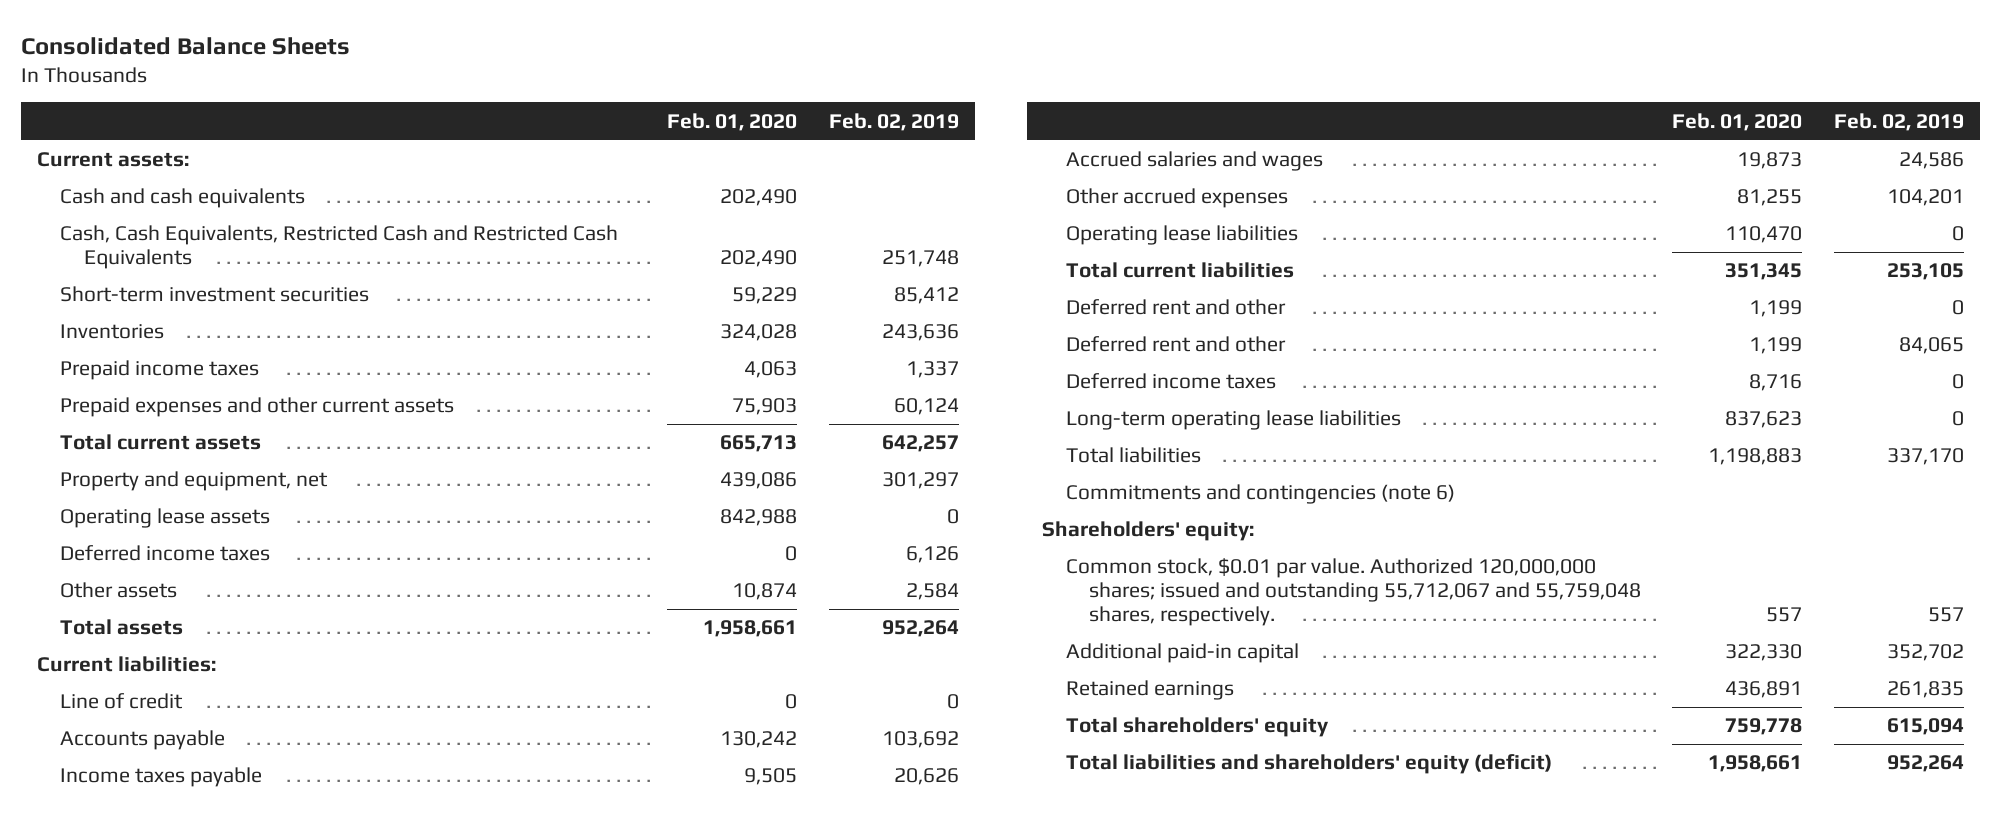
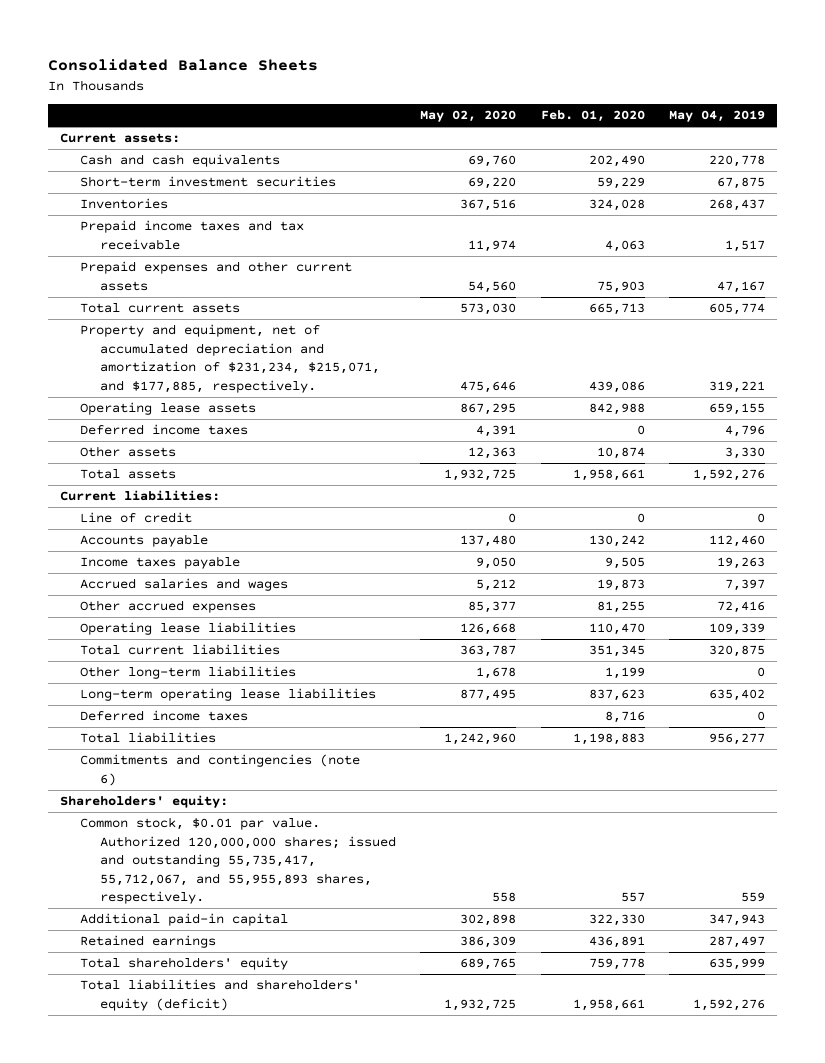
[828,112,959,131] Feb. 02, 2019 -> none
none -> [420,110,517,123] May 02, 2020
none -> [668,110,765,123] May 04, 2019
[60,225,619,270] Cash, Cash Equivalents, Restricted Cash and Restricted Cash Equivalents -> none
[60,360,260,381] Prepaid income taxes -> [80,220,305,250] Prepaid income taxes and tax receivable
[60,471,329,492] Property and equipment, net -> [80,324,381,393] Property and equipment, net of accumulated depreciation and amortization of $231,234, $215,071, and $177,885, respectively.
[1065,299,1286,316] Deferred rent and other -> none
[1065,336,1286,353] Deferred rent and other -> [80,666,297,680] Other long-term liabilities
[1065,373,1276,390] Deferred income taxes -> [80,710,249,722] Deferred income taxes
[1065,558,1641,627] Common stock, $0.01 par value. Authorized 120,000,000 shares; issued and outstanding 55,712,067 and 55,759,048 shares, respectively. -> [80,817,397,905] Common stock, $0.01 par value. Authorized 120,000,000 shares; issued and outstanding 55,735,417, 55,712,067, and 55,955,893 shares, respectively.

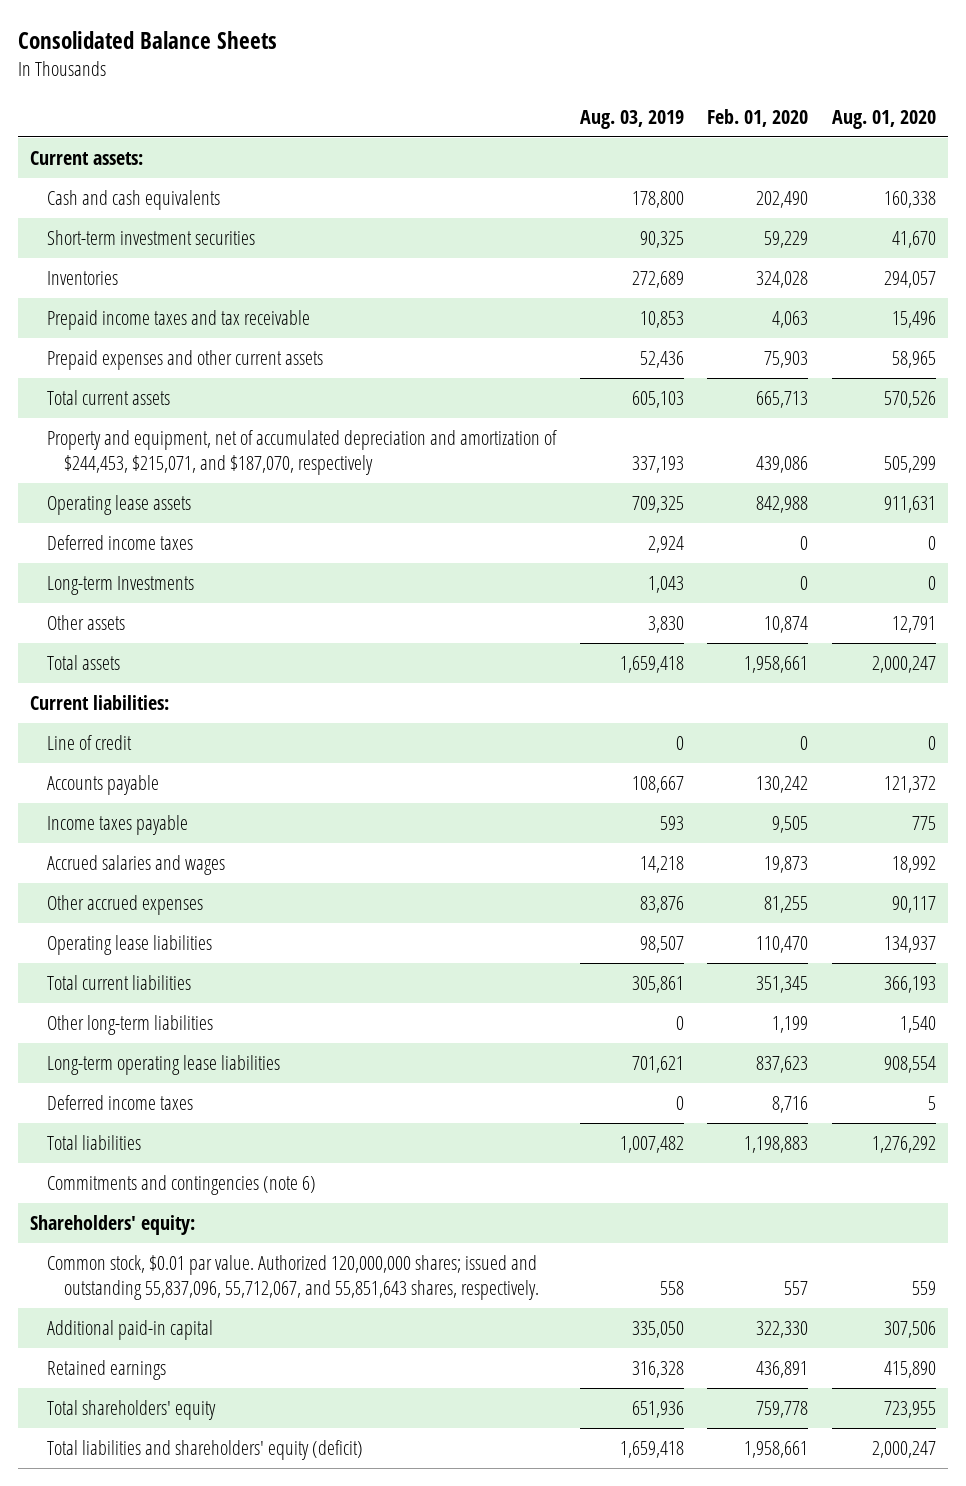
[420,110,517,123] May 02, 2020 -> none
[668,110,765,123] May 04, 2019 -> none
none -> [579,109,684,129] Aug. 03, 2019
none -> [832,109,937,129] Aug. 01, 2020
[80,324,381,393] Property and equipment, net of accumulated depreciation and amortization of $231,234, $215,071, and $177,885, respectively. -> [47,430,558,475] Property and equipment, net of accumulated depreciation and amortization of $244,453, $215,071, and $187,070, respectively
none -> [47,576,195,596] Long-term Investments
[80,817,397,905] Common stock, $0.01 par value. Authorized 120,000,000 shares; issued and outstanding 55,735,417, 55,712,067, and 55,955,893 shares, respectively. -> [47,1255,539,1300] Common stock, $0.01 par value. Authorized 120,000,000 shares; issued and outstanding 55,837,096, 55,712,067, and 55,851,643 shares, respectively.

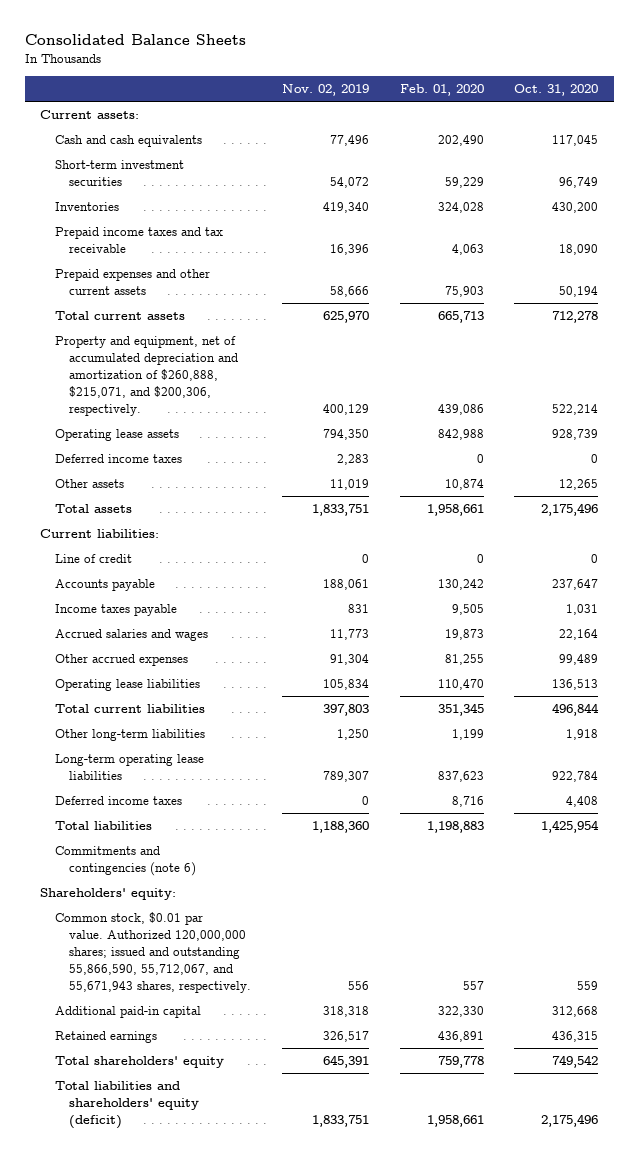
[579,109,684,129] Aug. 03, 2019 -> none
[832,109,937,129] Aug. 01, 2020 -> none
none -> [281,83,369,96] Nov. 02, 2019
none -> [514,83,599,96] Oct. 31, 2020
[47,430,558,475] Property and equipment, net of accumulated depreciation and amortization of $244,453, $215,071, and $187,070, respectively -> [54,336,239,416] Property and equipment, net of accumulated depreciation and amortization of $260,888, $215,071, and $200,306, respectively.
[47,576,195,596] Long-term Investments -> none
[47,1255,539,1300] Common stock, $0.01 par value. Authorized 120,000,000 shares; issued and outstanding 55,837,096, 55,712,067, and 55,851,643 shares, respectively. -> [54,912,252,993] Common stock, $0.01 par value. Authorized 120,000,000 shares; issued and outstanding 55,866,590, 55,712,067, and 55,671,943 shares, respectively.

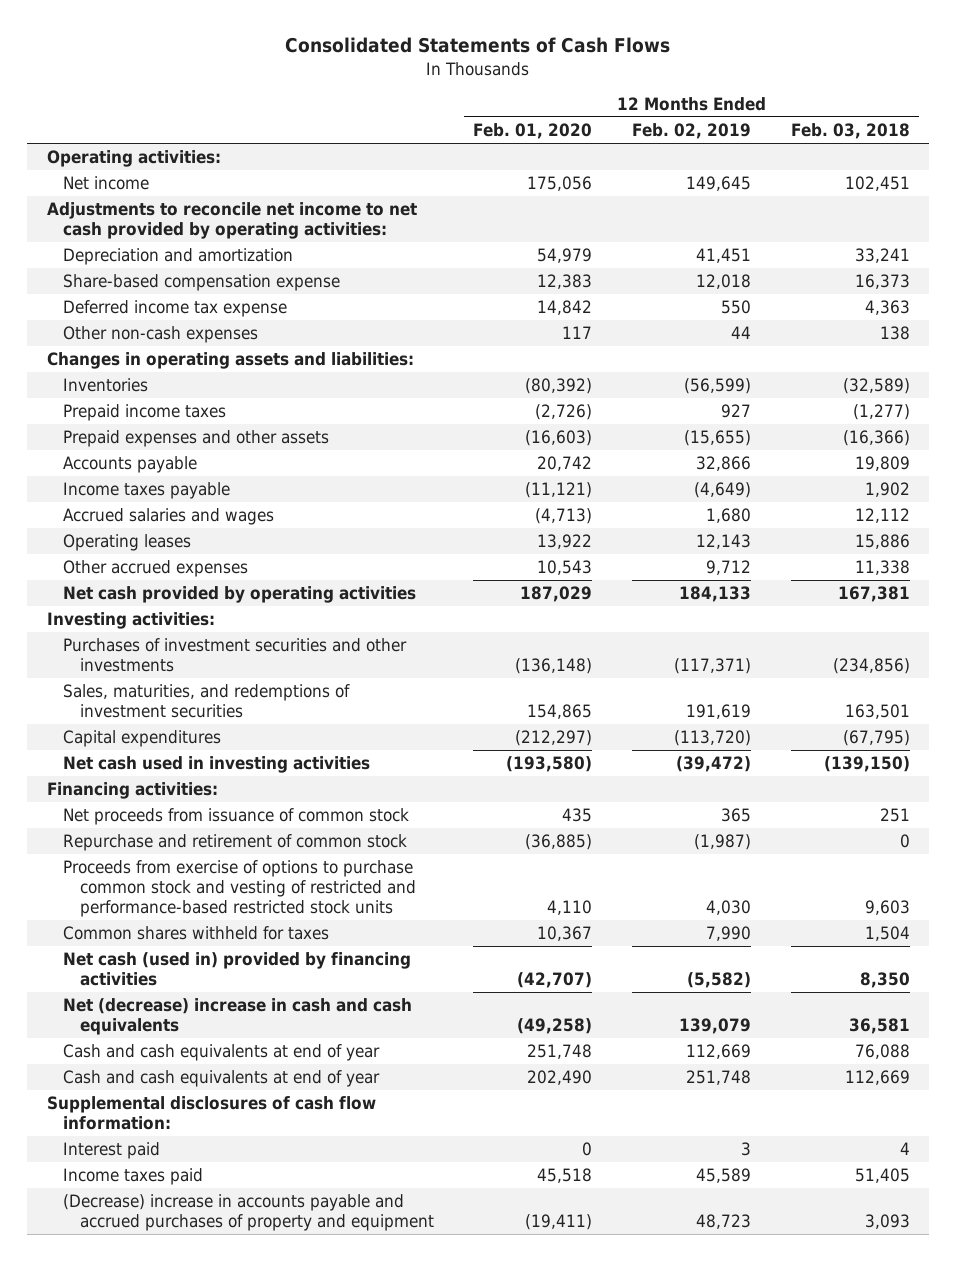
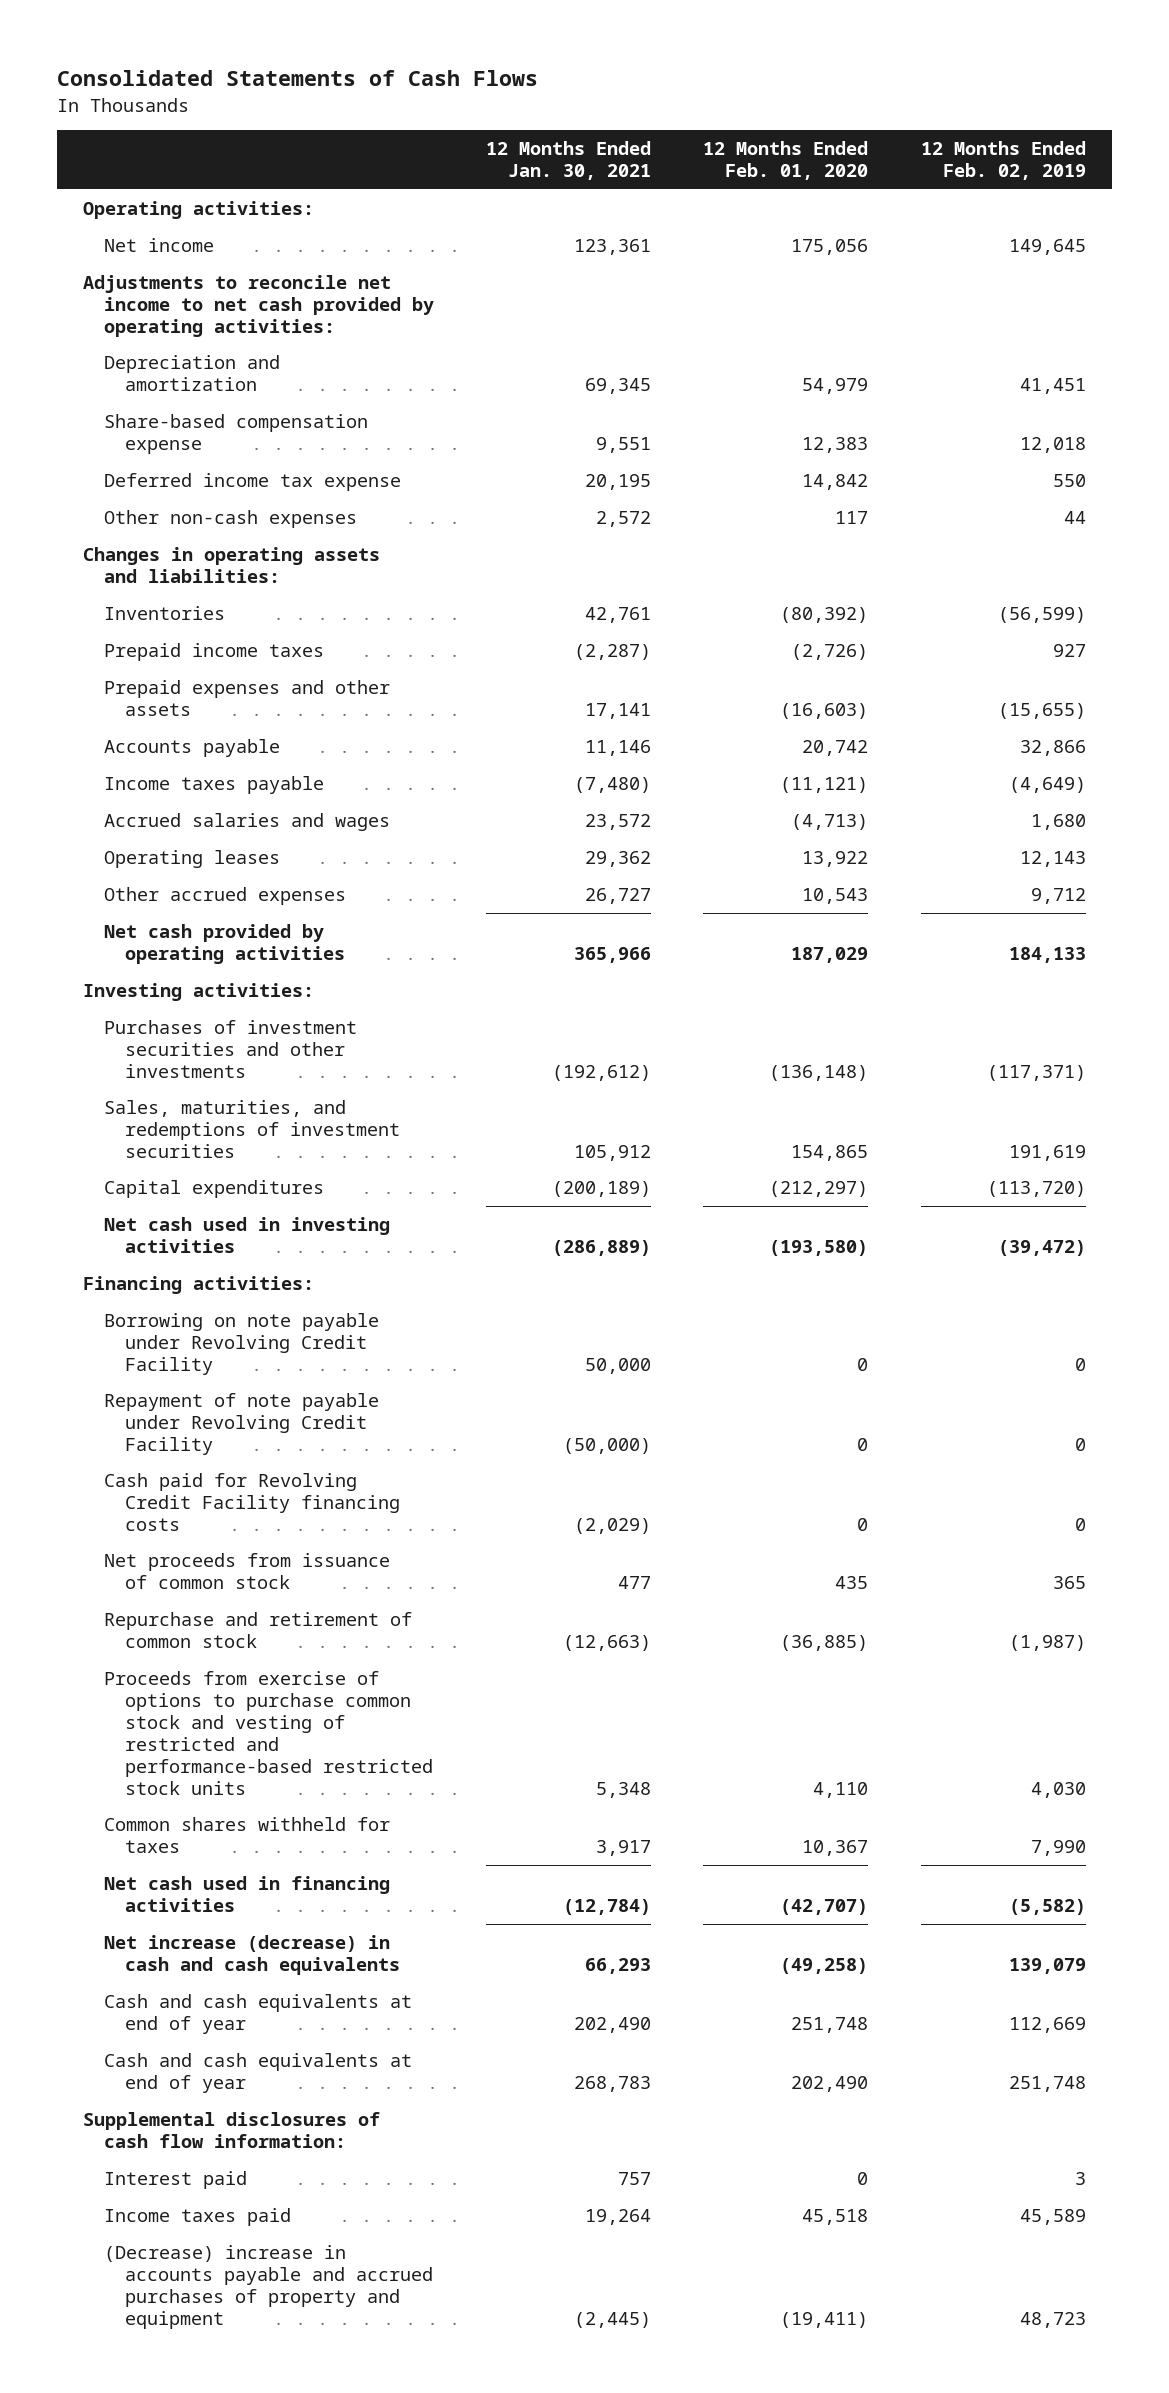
[790,122,910,139] Feb. 03, 2018 -> none
none -> [486,141,652,181] 12 Months Ended Jan. 30, 2021
none -> [104,1313,380,1375] Borrowing on note payable under Revolving Credit Facility
none -> [104,1393,380,1455] Repayment of note payable under Revolving Credit Facility
none -> [104,1473,400,1531] Cash paid for Revolving Credit Facility financing costs
[63,952,412,987] Net cash (used in) provided by financing activities -> [104,1876,391,1912] Net cash used in financing activities
[63,998,413,1036] Net (decrease) increase in cash and cash equivalents -> [104,1935,400,1975] Net increase (decrease) in cash and cash equivalents

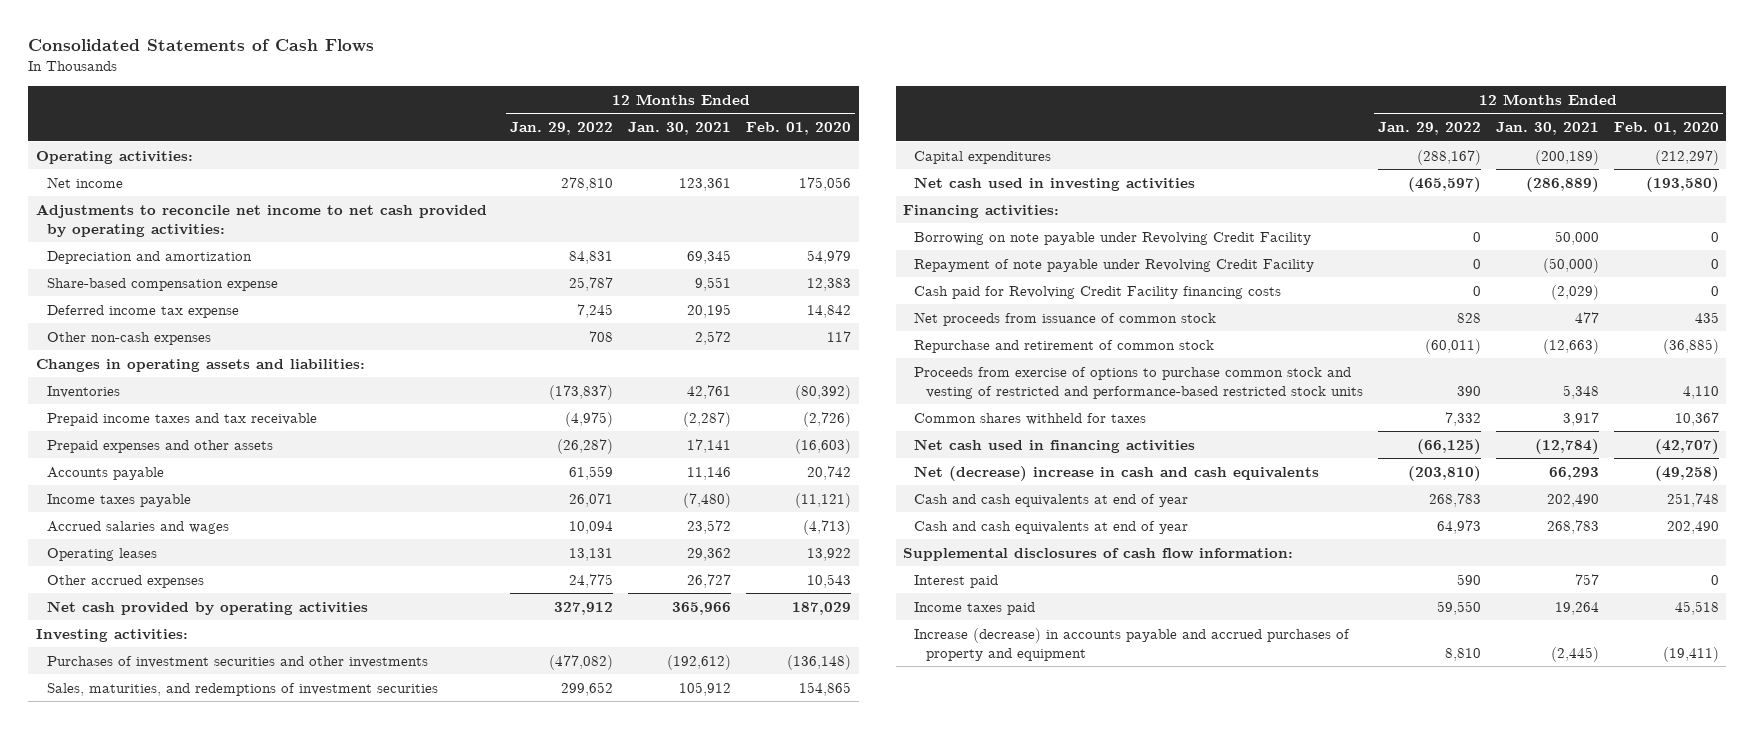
[920,141,1086,181] 12 Months Ended Feb. 02, 2019 -> none
none -> [510,122,614,136] Jan. 29, 2022
[104,643,325,662] Prepaid income taxes -> [46,412,317,426] Prepaid income taxes and tax receivable
[104,1935,400,1975] Net increase (decrease) in cash and cash equivalents -> [914,465,1320,481] Net (decrease) increase in cash and cash equivalents
[104,2245,433,2329] (Decrease) increase in accounts payable and accrued purchases of property and equipment -> [914,627,1351,661] Increase (decrease) in accounts payable and accrued purchases of property and equipment

